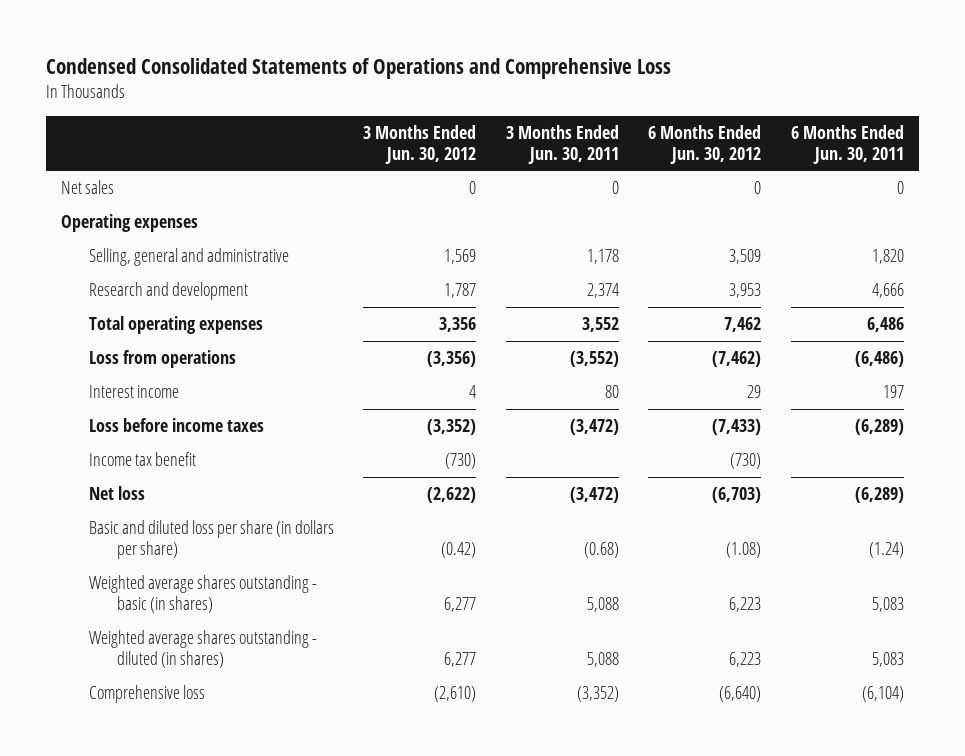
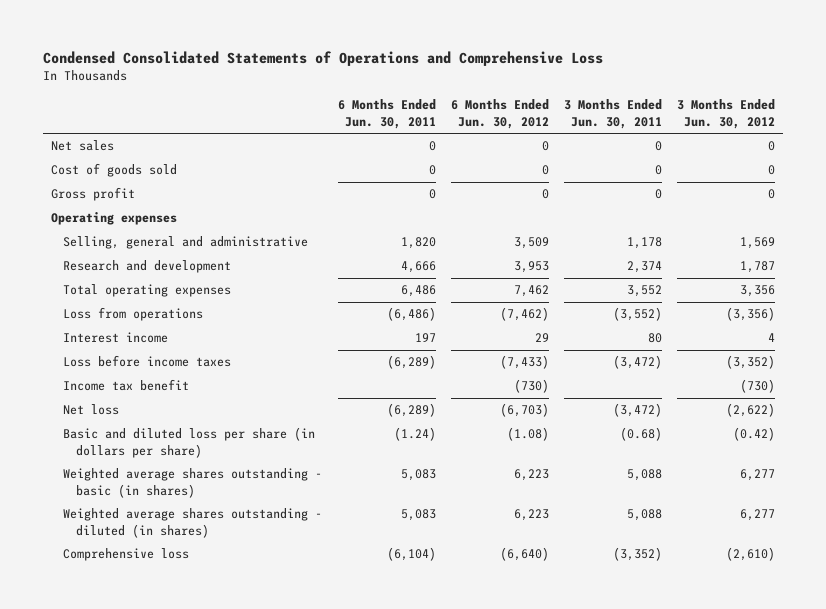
none -> [50,163,177,178] Cost of goods sold
none -> [50,187,135,202] Gross profit

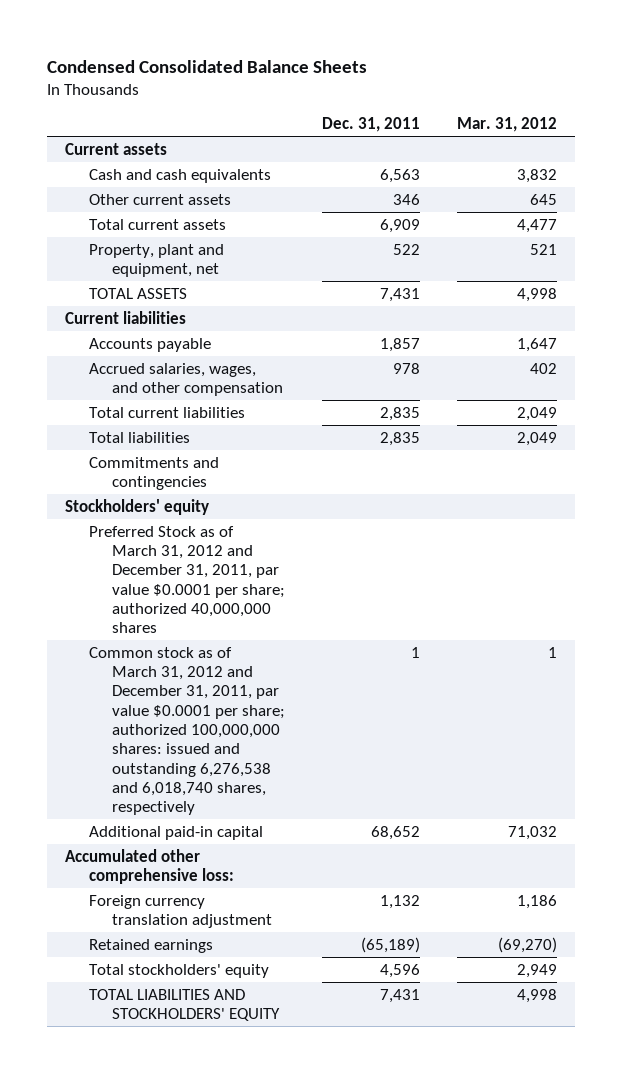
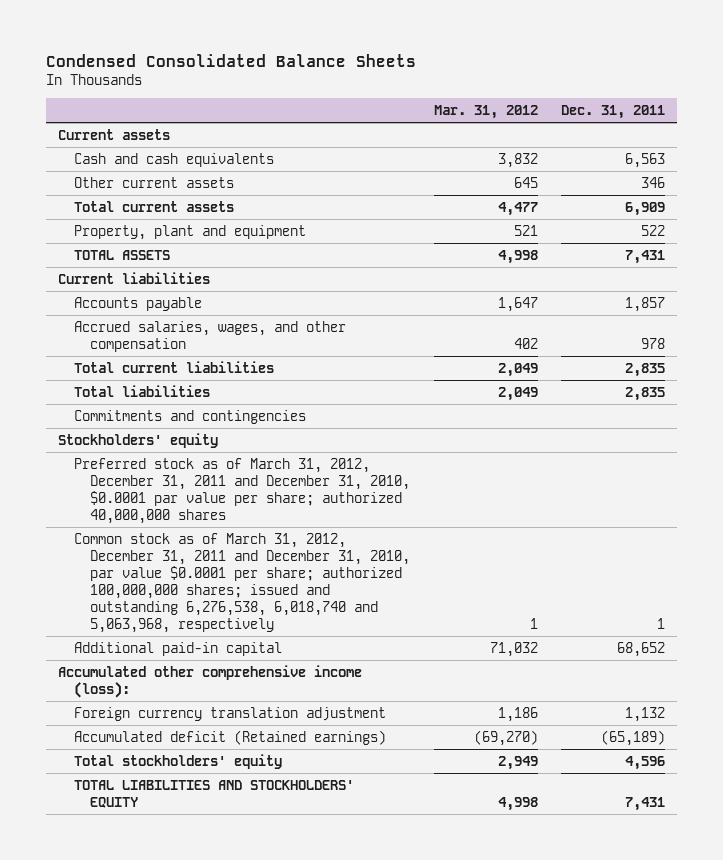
[88,243,224,278] Property, plant and equipment, net -> [73,224,306,240] Property, plant and equipment
[88,525,285,634] Preferred Stock as of March 31, 2012 and December 31, 2011, par value $0.0001 per share; authorized 40,000,000 shares -> [73,457,411,524] Preferred stock as of March 31, 2012, December 31, 2011 and December 31, 2010, $0.0001 par value per share; authorized 40,000,000 shares
[88,646,285,816] Common stock as of March 31, 2012 and December 31, 2011, par value $0.0001 per share; authorized 100,000,000 shares: issued and outstanding 6,276,538 and 6,018,740 shares, respectively -> [73,532,411,634] Common stock as of March 31, 2012, December 31, 2011 and December 31, 2010, par value $0.0001 per share; authorized 100,000,000 shares; issued and outstanding 6,276,538, 6,018,740 and 5,063,968, respectively
[65,848,234,885] Accumulated other comprehensive loss: -> [57,664,362,698] Accumulated other comprehensive income (loss):
[88,938,213,953] Retained earnings -> [73,729,386,745] Accumulated deficit (Retained earnings)

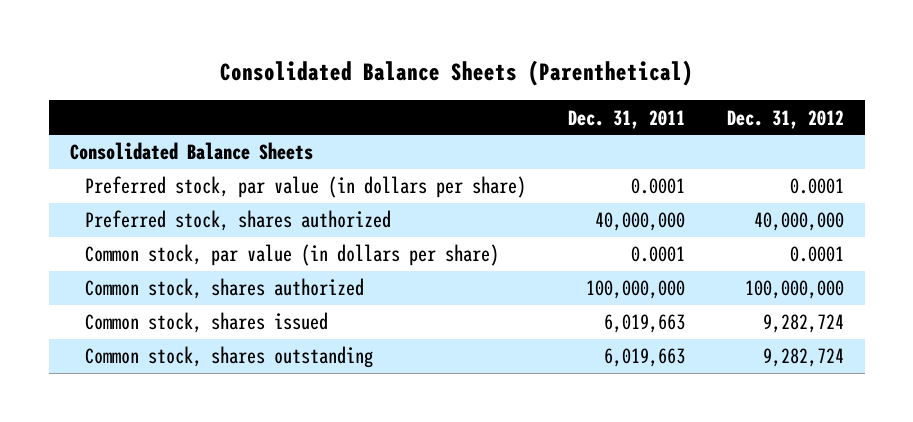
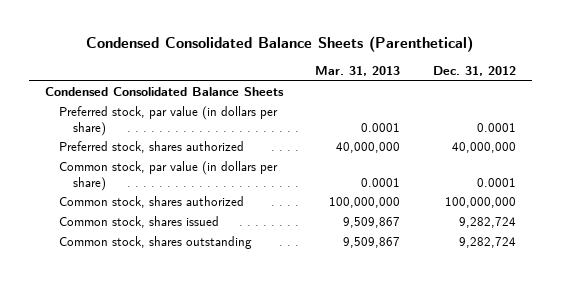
[219,60,693,87] Consolidated Balance Sheets (Parenthetical) -> [86,36,474,53] Condensed Consolidated Balance Sheets (Parenthetical)
[567,109,685,129] Dec. 31, 2011 -> none
none -> [315,66,401,77] Mar. 31, 2013
[69,142,313,161] Consolidated Balance Sheets -> [44,87,284,97] Condensed Consolidated Balance Sheets

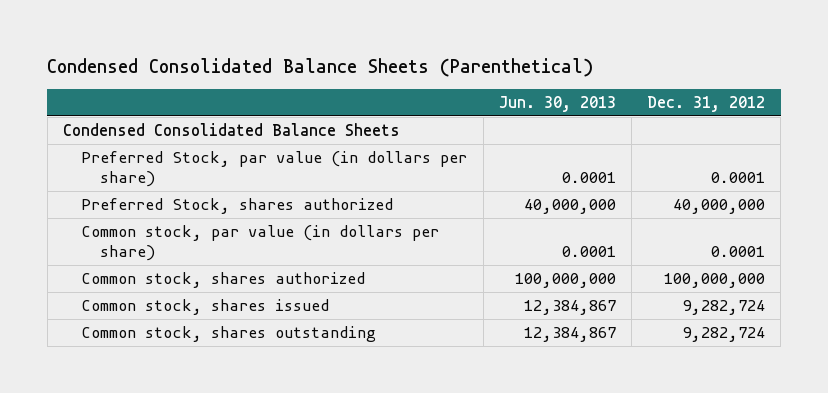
[315,66,401,77] Mar. 31, 2013 -> none
none -> [498,95,616,112] Jun. 30, 2013
[58,106,278,136] Preferred stock, par value (in dollars per share) -> [81,151,468,187] Preferred Stock, par value (in dollars per share)
[58,141,244,154] Preferred stock, shares authorized -> [81,198,394,215] Preferred Stock, shares authorized

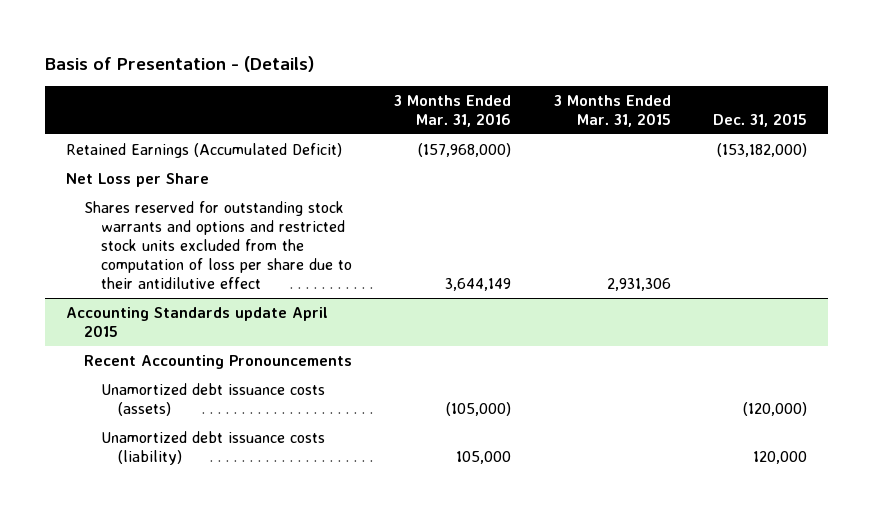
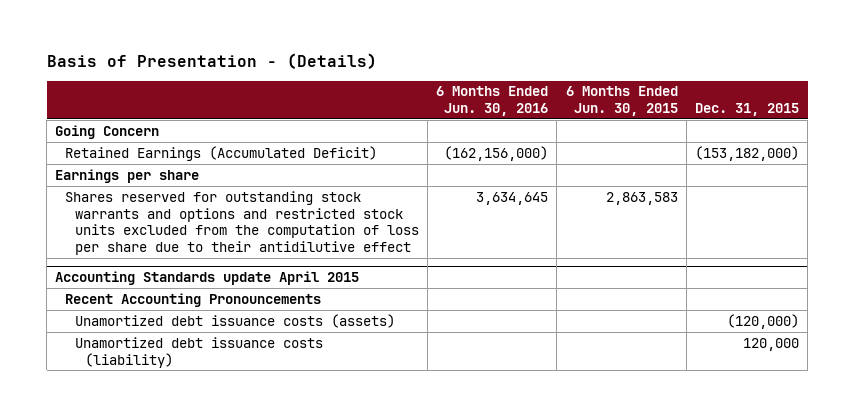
[394,94,512,127] 3 Months Ended Mar. 31, 2016 -> none
[553,94,671,127] 3 Months Ended Mar. 31, 2015 -> none
none -> [436,86,549,117] 6 Months Ended Jun. 30, 2016
none -> [565,86,678,117] 6 Months Ended Jun. 30, 2015
none -> [55,124,160,139] Going Concern
[66,173,210,188] Net Loss per Share -> [55,168,200,183] Earnings per share

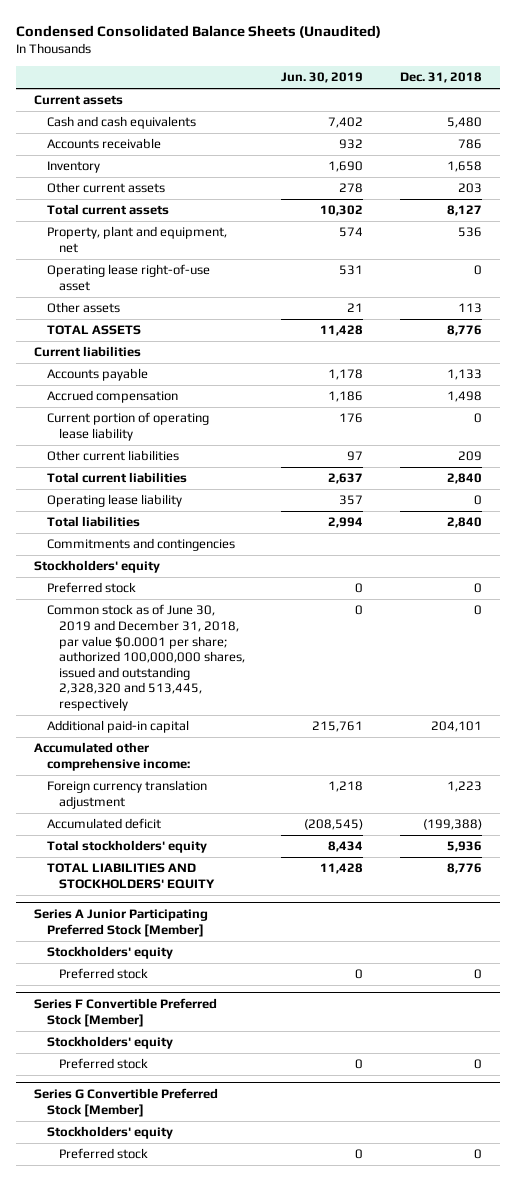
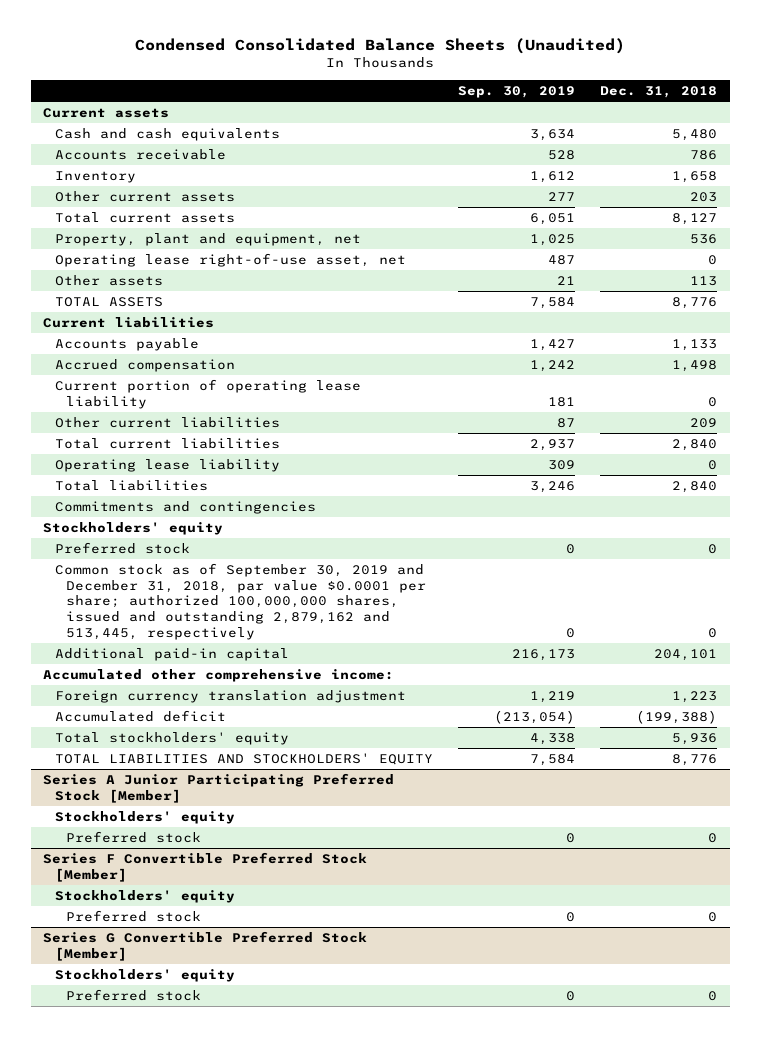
[281,72,364,84] Jun. 30, 2019 -> none
none -> [458,86,576,99] Sep. 30, 2019
[46,264,210,291] Operating lease right-of-use asset -> [54,253,406,268] Operating lease right-of-use asset, net
[46,604,246,711] Common stock as of June 30, 2019 and December 31, 2018, par value $0.0001 per share; authorized 100,000,000 shares, issued and outstanding 2,328,320 and 513,445, respectively -> [54,563,427,640] Common stock as of September 30, 2019 and December 31, 2018, par value $0.0001 per share; authorized 100,000,000 shares, issued and outstanding 2,879,162 and 513,445, respectively

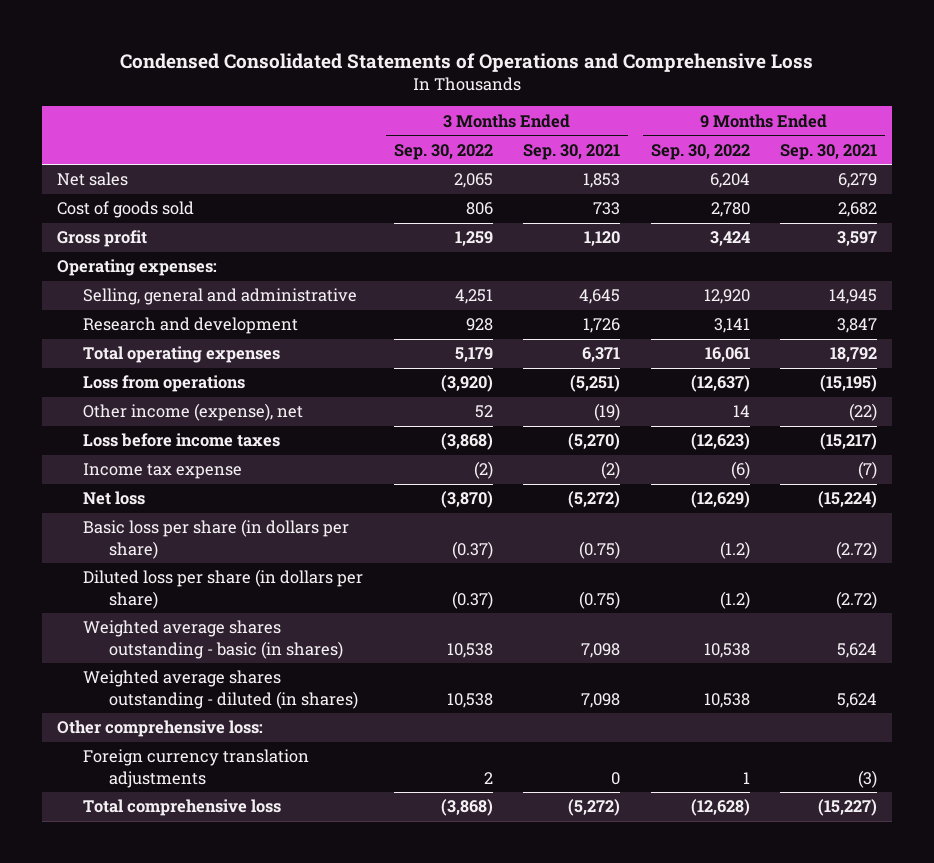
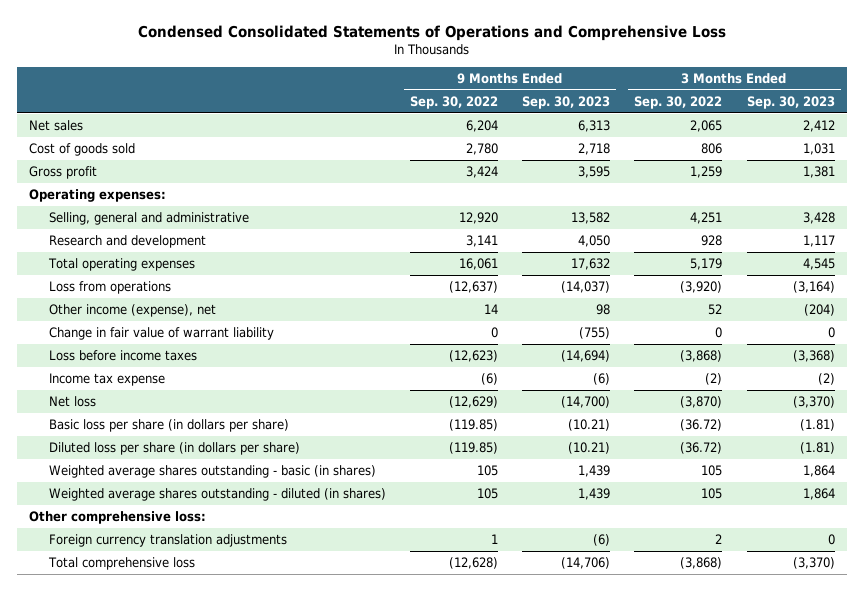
[523,143,621,160] Sep. 30, 2021 -> none
[780,143,878,160] Sep. 30, 2021 -> none
none -> [522,95,611,109] Sep. 30, 2023
none -> [746,95,835,109] Sep. 30, 2023
none -> [48,327,274,341] Change in fair value of warrant liability
[451,540,493,559] (0.37) -> [680,419,723,432] (36.72)
[719,540,750,559] (1.2) -> [448,419,498,432] (119.85)
[451,590,493,609] (0.37) -> [680,442,723,455] (36.72)
[719,590,750,609] (1.2) -> [448,442,498,455] (119.85)
[446,642,493,658] 10,538 -> [701,465,723,477] 105
[703,642,750,658] 10,538 -> [476,465,498,477] 105
[446,692,493,708] 10,538 -> [701,488,723,500] 105
[703,692,750,708] 10,538 -> [476,488,498,500] 105

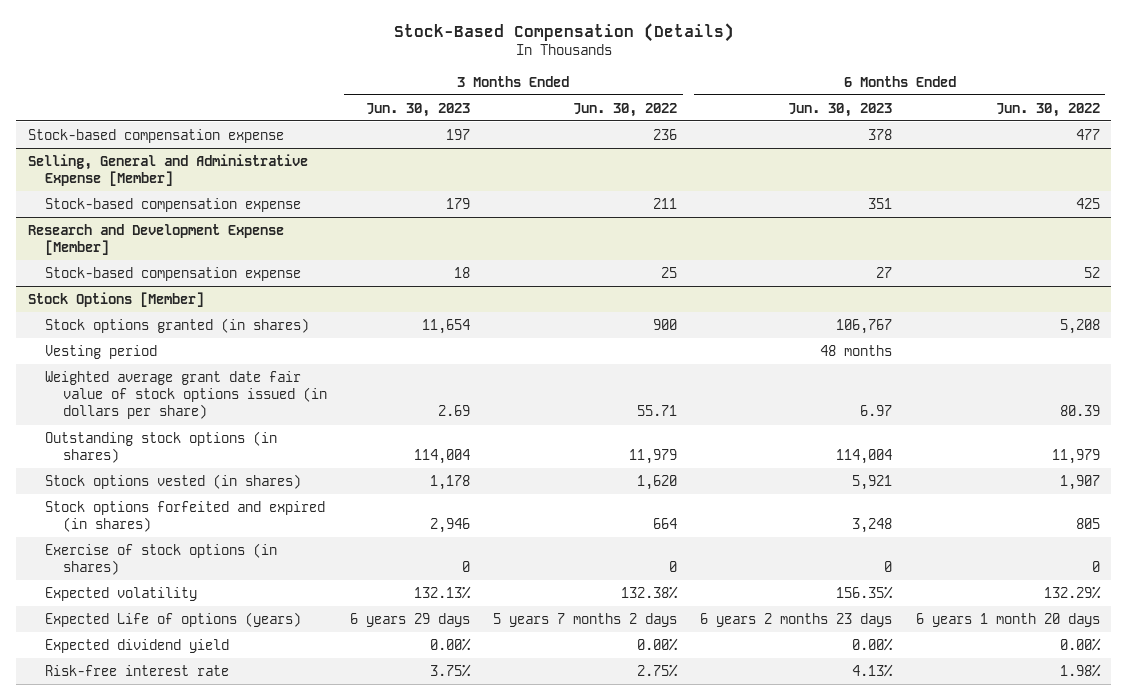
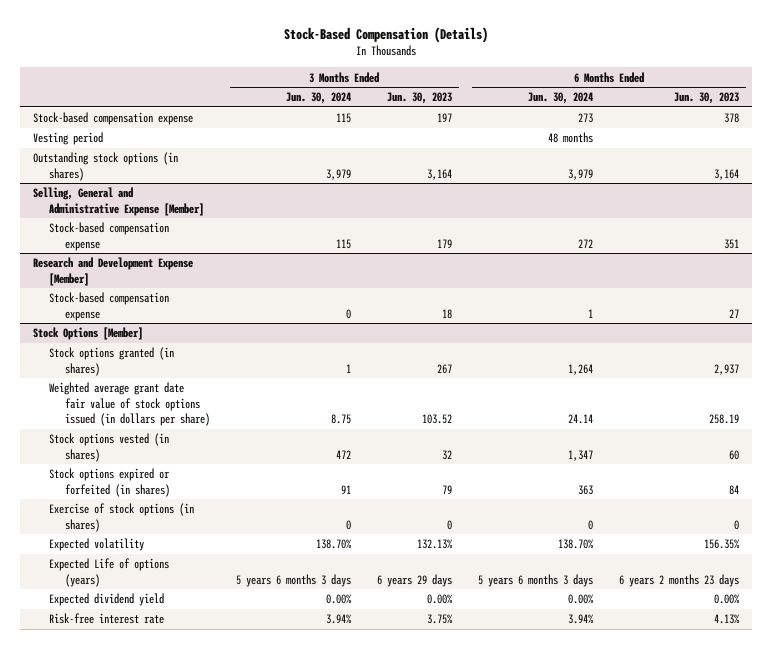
[573,102,678,117] Jun. 30, 2022 -> none
[995,102,1100,117] Jun. 30, 2022 -> none
none -> [286,92,352,105] Jun. 30, 2024
none -> [528,92,594,105] Jun. 30, 2024
none -> [32,132,103,146] Vesting period
none -> [32,152,178,181] Outstanding stock options (in shares)
[45,344,158,359] Vesting period -> none
[45,430,278,464] Outstanding stock options (in shares) -> none
[421,318,470,334] 11,654 -> [437,363,453,374] 267
[836,318,893,334] 106,767 -> [714,363,740,375] 2,937
[437,405,470,417] 2.69 -> [422,413,453,424] 103.52
[860,405,893,417] 6.97 -> [709,413,740,424] 258.19
[429,474,470,490] 1,178 -> [442,449,453,460] 32
[852,474,893,490] 5,921 -> [729,449,740,460] 60
[45,500,326,533] Stock options forfeited and expired (in shares) -> [48,468,170,497] Stock options expired or forfeited (in shares)
[429,518,470,534] 2,946 -> [442,484,453,494] 79
[852,518,893,534] 3,248 -> [729,484,740,495] 84

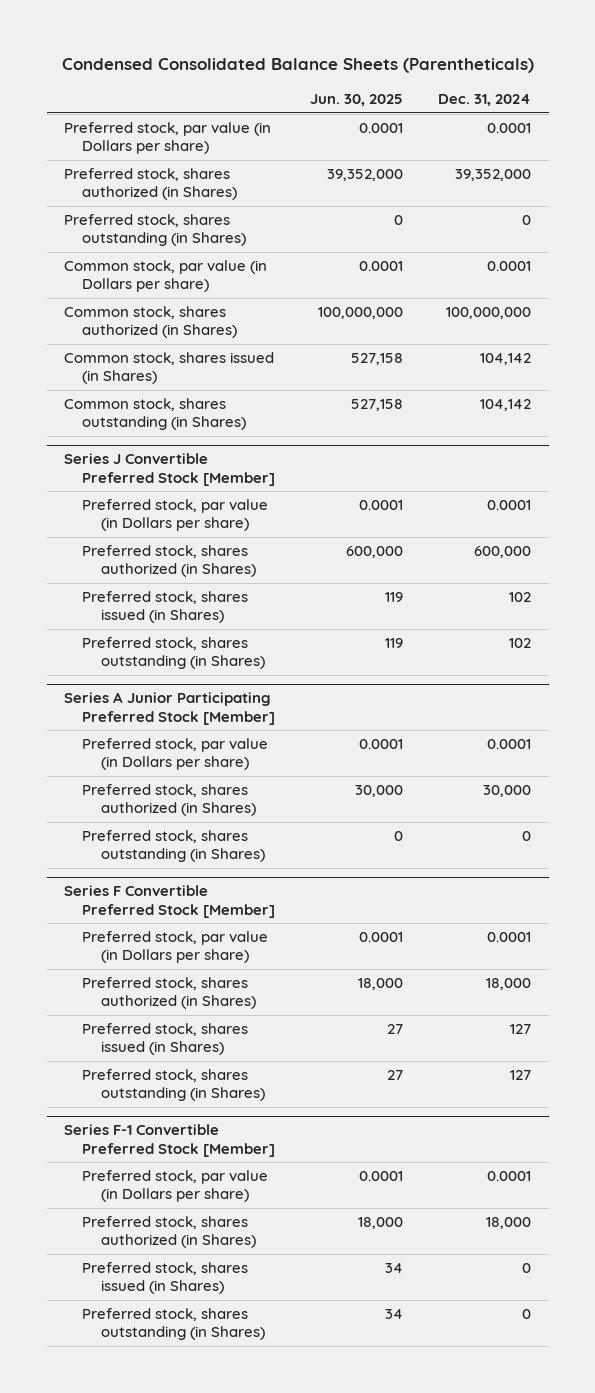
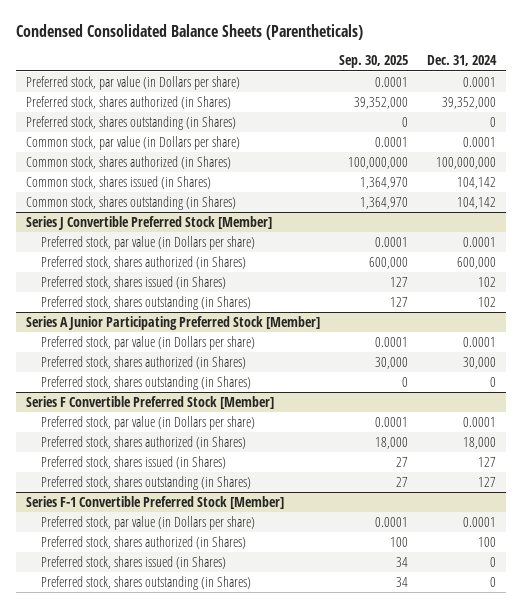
[310,94,404,107] Jun. 30, 2025 -> none
none -> [339,55,409,69] Sep. 30, 2025
[486,1217,532,1230] 18,000 -> [478,536,497,547] 100

